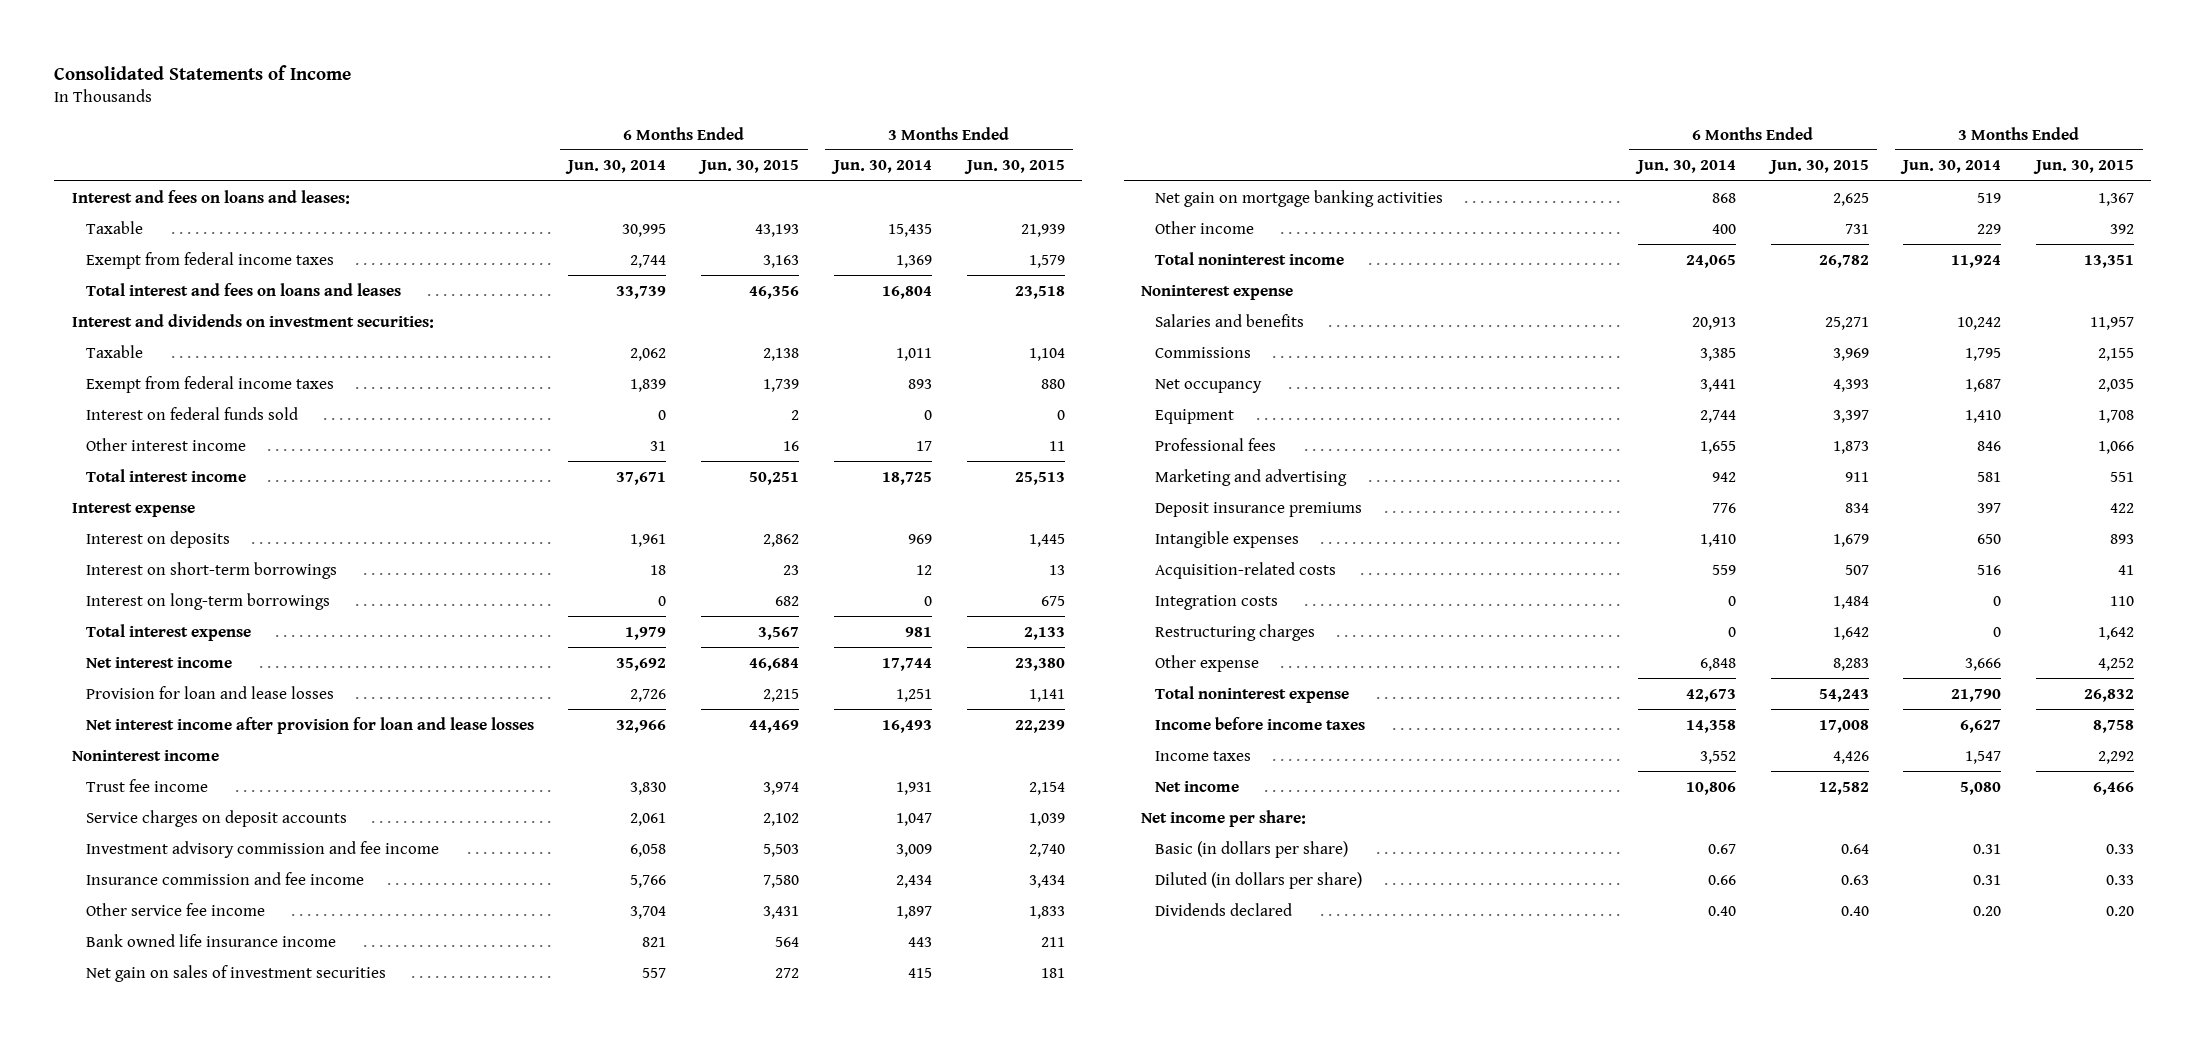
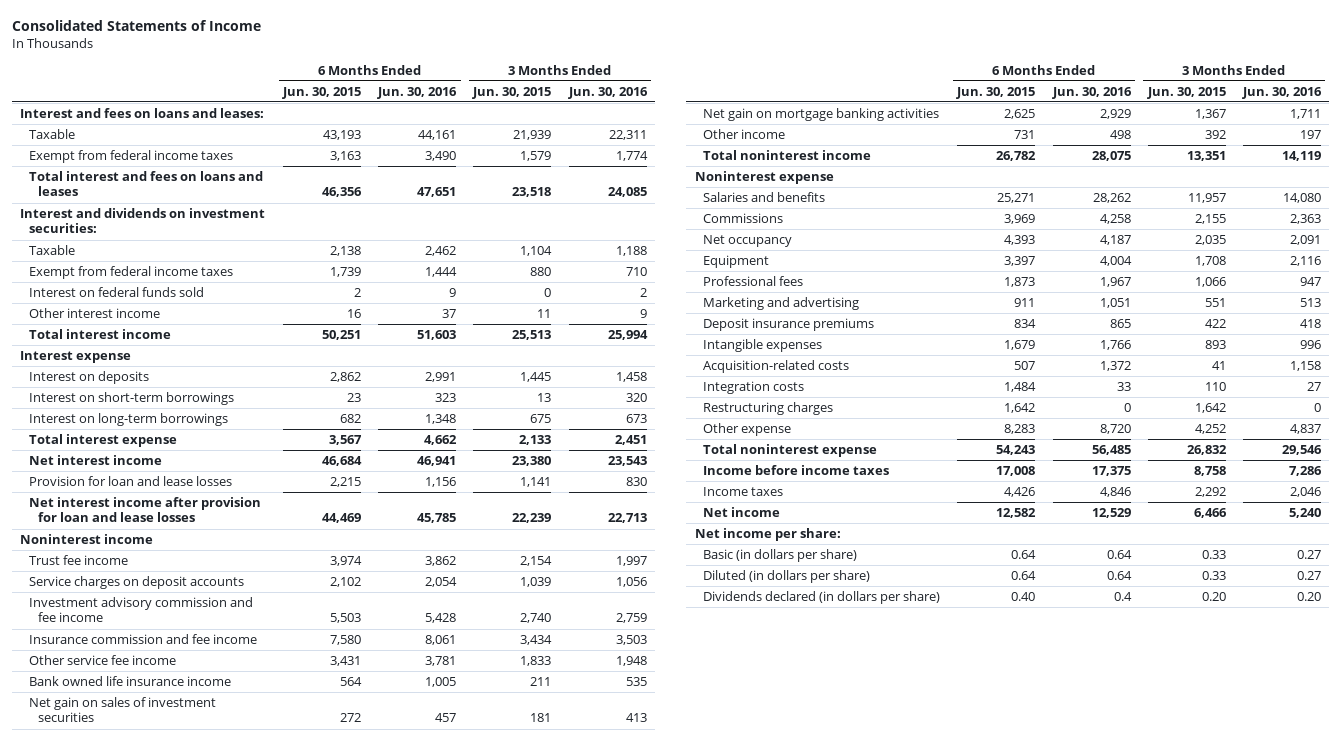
[565,160,667,175] Jun. 30, 2014 -> none
[830,160,932,175] Jun. 30, 2014 -> none
none -> [377,86,458,99] Jun. 30, 2016
none -> [567,86,648,99] Jun. 30, 2016
[1840,874,1869,885] 0.63 -> [1011,570,1037,580] 0.64
[1155,902,1293,916] Dividends declared -> [703,590,941,604] Dividends declared (in dollars per share)

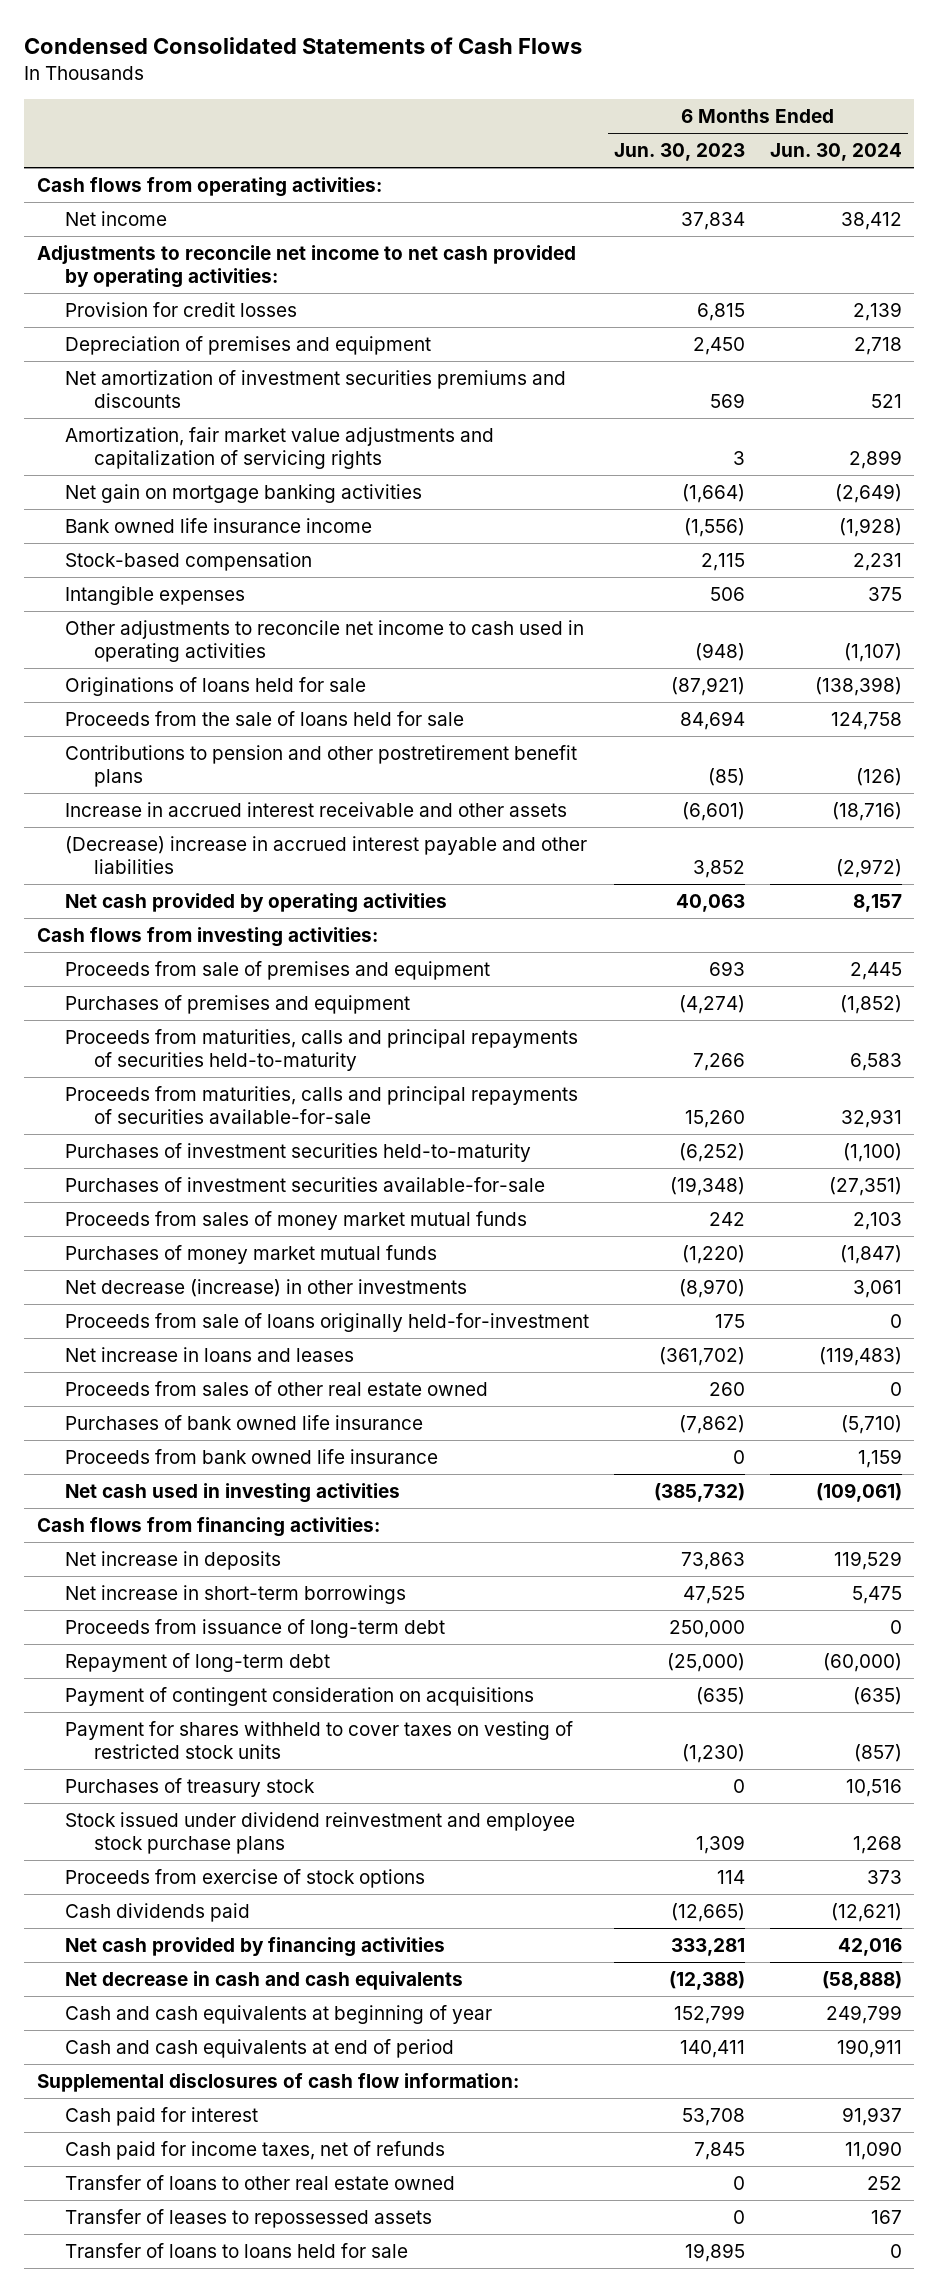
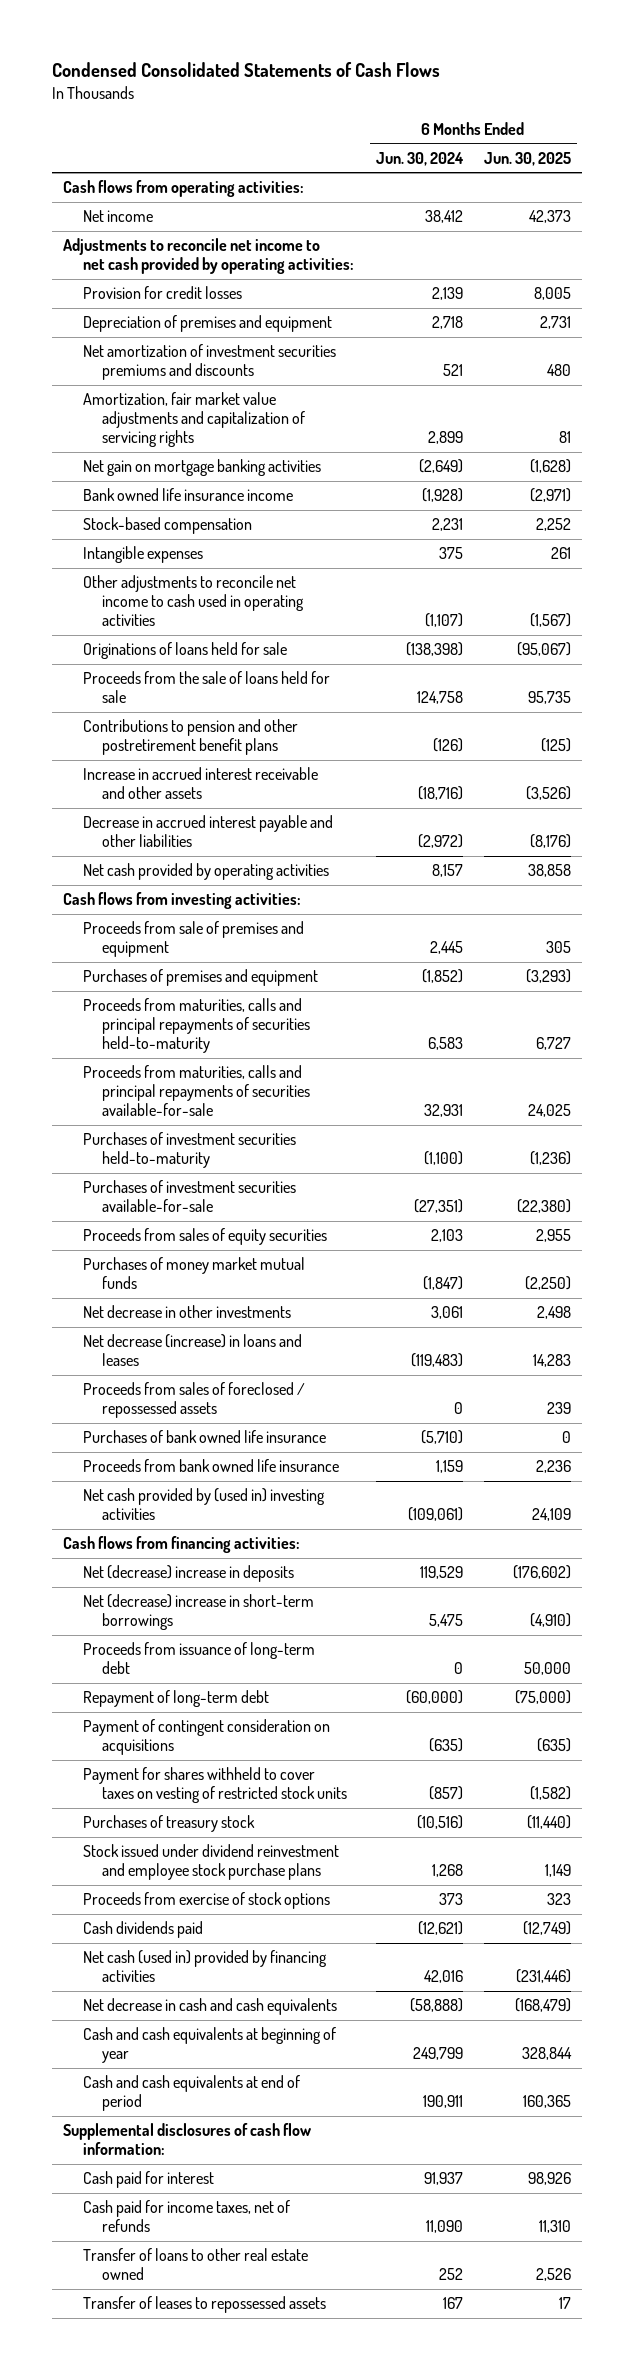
[614,143,746,162] Jun. 30, 2023 -> none
none -> [484,151,572,166] Jun. 30, 2025
[65,836,588,874] (Decrease) increase in accrued interest payable and other liabilities -> [82,815,333,848] Decrease in accrued interest payable and other liabilities
[65,1211,528,1231] Proceeds from sales of money market mutual funds -> [82,1228,327,1246] Proceeds from sales of equity securities
[65,1313,590,1333] Proceeds from sale of loans originally held-for-investment -> none
[65,1381,489,1397] Proceeds from sales of other real estate owned -> none
[65,1279,468,1298] Net decrease (increase) in other investments -> [82,1305,291,1319] Net decrease in other investments
[65,1347,355,1363] Net increase in loans and leases -> [82,1334,302,1367] Net decrease (increase) in loans and leases
none -> [82,1382,305,1419] Proceeds from sales of foreclosed / repossessed assets
[65,1483,401,1504] Net cash used in investing activities -> [82,1488,325,1521] Net cash provided by (used in) investing activities
[65,1551,282,1571] Net increase in deposits -> [82,1565,294,1583] Net (decrease) increase in deposits
[65,1585,407,1605] Net increase in short-term borrowings -> [82,1594,314,1631] Net (decrease) increase in short-term borrowings
[845,1779,902,1798] 10,516 -> [416,1815,463,1830] (10,516)
[65,1937,446,1958] Net cash provided by financing activities -> [82,1950,327,1983] Net cash (used in) provided by financing activities
[65,2243,409,2259] Transfer of loans to loans held for sale -> none

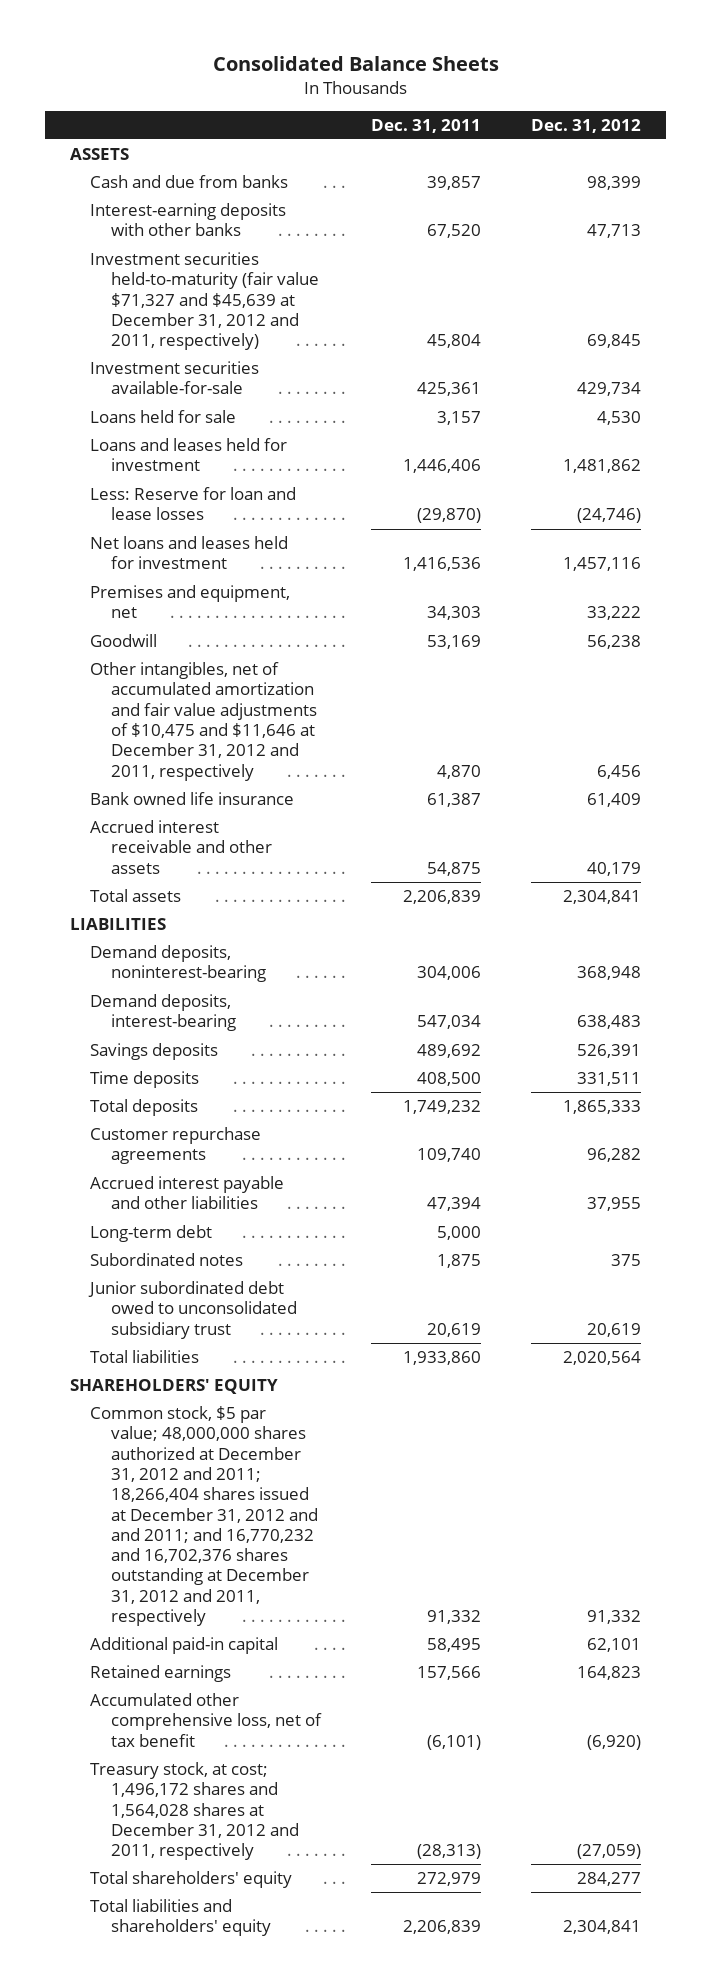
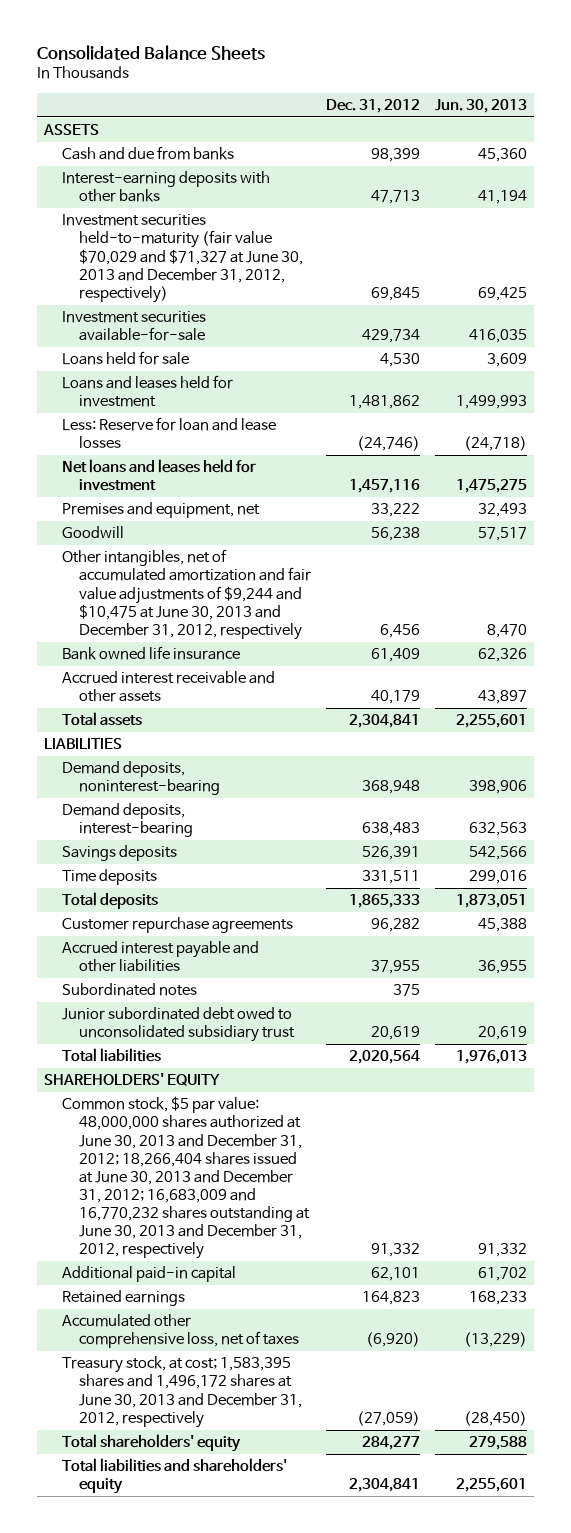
[371,118,482,133] Dec. 31, 2011 -> none
none -> [434,98,527,113] Jun. 30, 2013
[90,252,319,351] Investment securities held-to-maturity (fair value $71,327 and $45,639 at December 31, 2012 and 2011, respectively) -> [61,214,304,303] Investment securities held-to-maturity (fair value $70,029 and $71,327 at June 30, 2013 and December 31, 2012, respectively)
[90,662,317,781] Other intangibles, net of accumulated amortization and fair value adjustments of $10,475 and $11,646 at December 31, 2012 and 2011, respectively -> [61,549,312,640] Other intangibles, net of accumulated amortization and fair value adjustments of $9,244 and $10,475 at June 30, 2013 and December 31, 2012, respectively
[90,1225,213,1243] Long-term debt -> none
[90,1406,318,1626] Common stock, $5 par value; 48,000,000 shares authorized at December 31, 2012 and 2011; 18,266,404 shares issued at December 31, 2012 and and 2011; and 16,770,232 and 16,702,376 shares outstanding at December 31, 2012 and 2011, respectively -> [61,1096,311,1260] Common stock, $5 par value: 48,000,000 shares authorized at June 30, 2013 and December 31, 2012; 18,266,404 shares issued at June 30, 2013 and December 31, 2012; 16,683,009 and 16,770,232 shares outstanding at June 30, 2013 and December 31, 2012, respectively
[90,1693,322,1747] Accumulated other comprehensive loss, net of tax benefit -> [61,1314,300,1349] Accumulated other comprehensive loss, net of taxes
[90,1762,299,1861] Treasury stock, at cost; 1,496,172 shares and 1,564,028 shares at December 31, 2012 and 2011, respectively -> [61,1356,303,1428] Treasury stock, at cost; 1,583,395 shares and 1,496,172 shares at June 30, 2013 and December 31, 2012, respectively

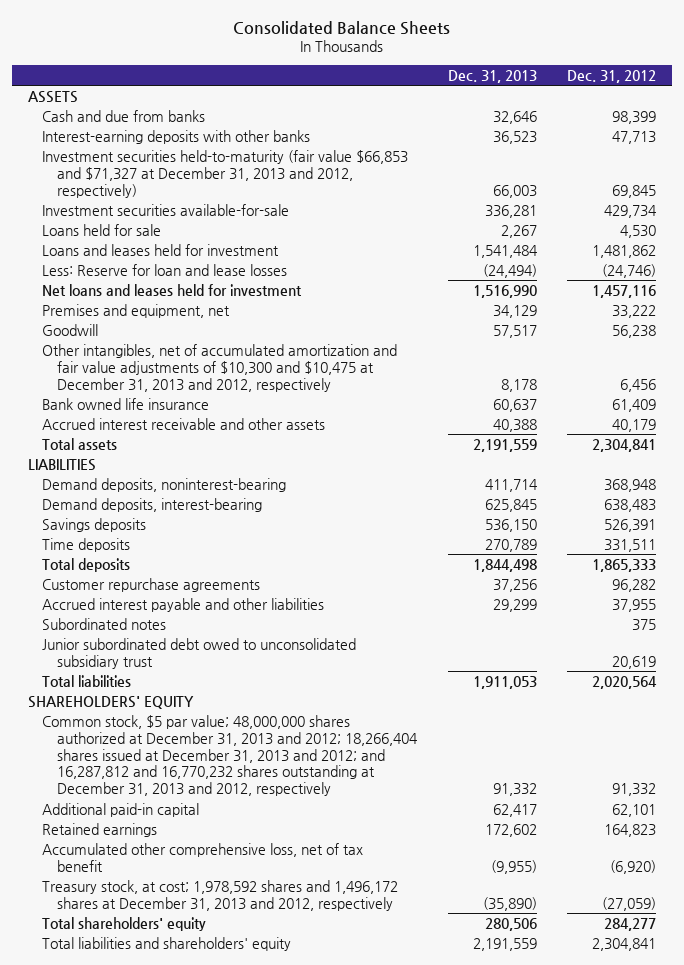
[434,98,527,113] Jun. 30, 2013 -> none
none -> [447,69,537,83] Dec. 31, 2013
[61,214,304,303] Investment securities held-to-maturity (fair value $70,029 and $71,327 at June 30, 2013 and December 31, 2012, respectively) -> [42,149,409,198] Investment securities held-to-maturity (fair value $66,853 and $71,327 at December 31, 2013 and 2012, respectively)
[61,549,312,640] Other intangibles, net of accumulated amortization and fair value adjustments of $9,244 and $10,475 at June 30, 2013 and December 31, 2012, respectively -> [42,343,398,392] Other intangibles, net of accumulated amortization and fair value adjustments of $10,300 and $10,475 at December 31, 2013 and 2012, respectively
[61,1096,311,1260] Common stock, $5 par value: 48,000,000 shares authorized at June 30, 2013 and December 31, 2012; 18,266,404 shares issued at June 30, 2013 and December 31, 2012; 16,683,009 and 16,770,232 shares outstanding at June 30, 2013 and December 31, 2012, respectively -> [42,714,419,797] Common stock, $5 par value; 48,000,000 shares authorized at December 31, 2013 and 2012; 18,266,404 shares issued at December 31, 2013 and 2012; and 16,287,812 and 16,770,232 shares outstanding at December 31, 2013 and 2012, respectively
[61,1314,300,1349] Accumulated other comprehensive loss, net of taxes -> [42,842,364,872] Accumulated other comprehensive loss, net of tax benefit
[61,1356,303,1428] Treasury stock, at cost; 1,583,395 shares and 1,496,172 shares at June 30, 2013 and December 31, 2012, respectively -> [42,879,399,911] Treasury stock, at cost; 1,978,592 shares and 1,496,172 shares at December 31, 2013 and 2012, respectively

